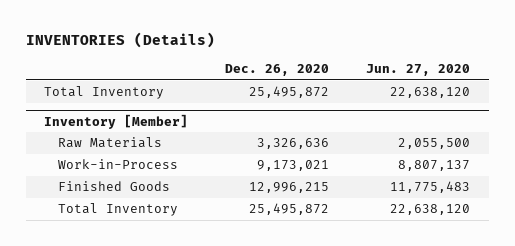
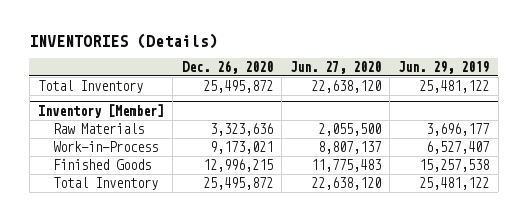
none -> [398,61,490,75] Jun. 29, 2019
[257,138,330,150] 3,326,636 -> [209,123,273,137] 3,323,636

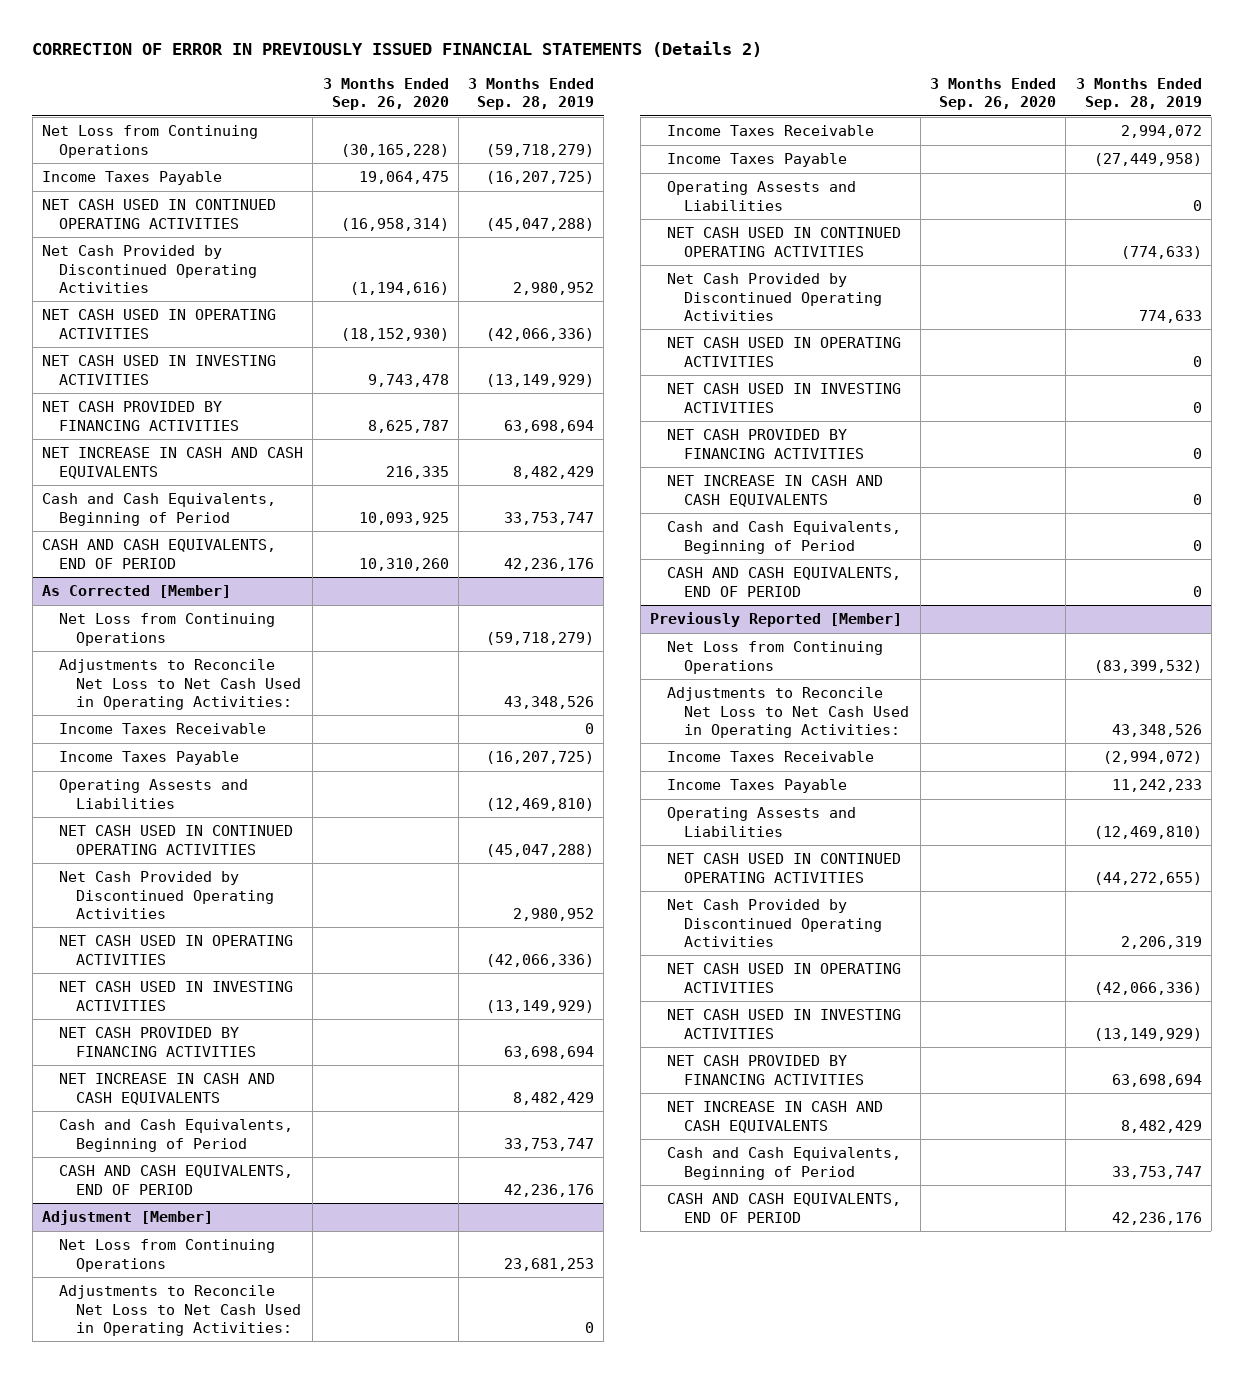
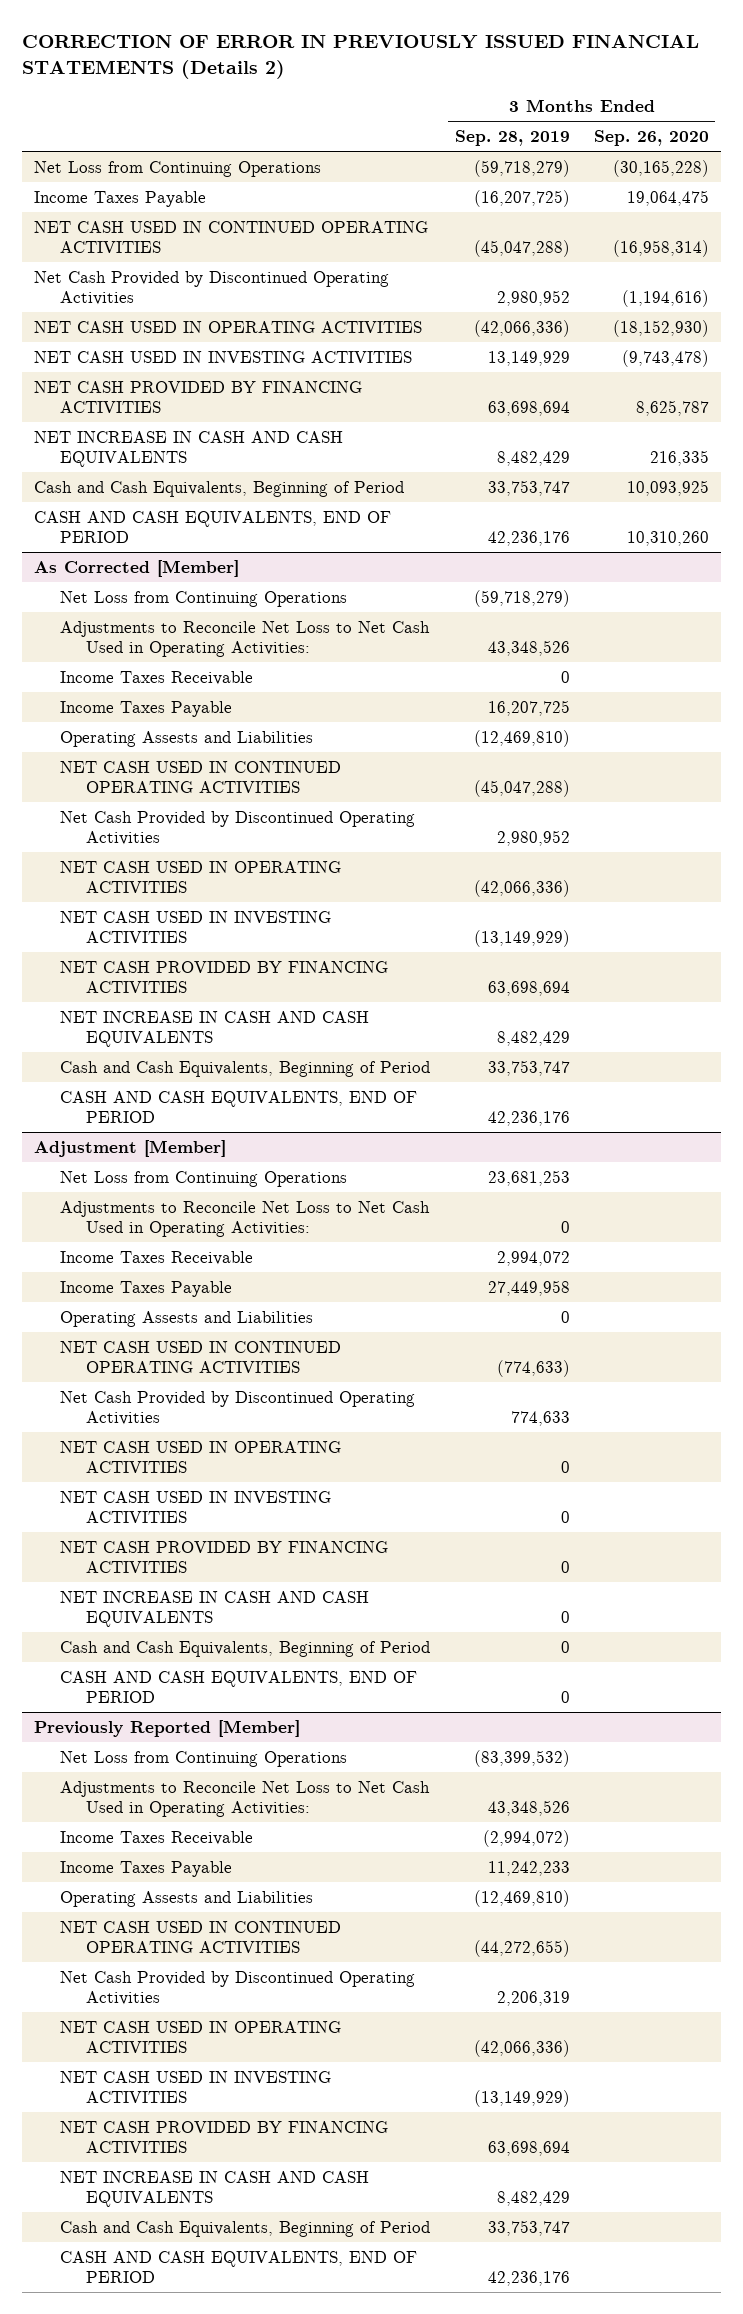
[367,373,449,387] 9,743,478 -> [622,349,710,367] (9,743,478)
[486,373,595,387] (13,149,929) -> [487,350,570,366] 13,149,929
[486,751,595,765] (16,207,725) -> [487,699,570,716] 16,207,725
[1093,153,1202,167] (27,449,958) -> [487,1279,570,1296] 27,449,958

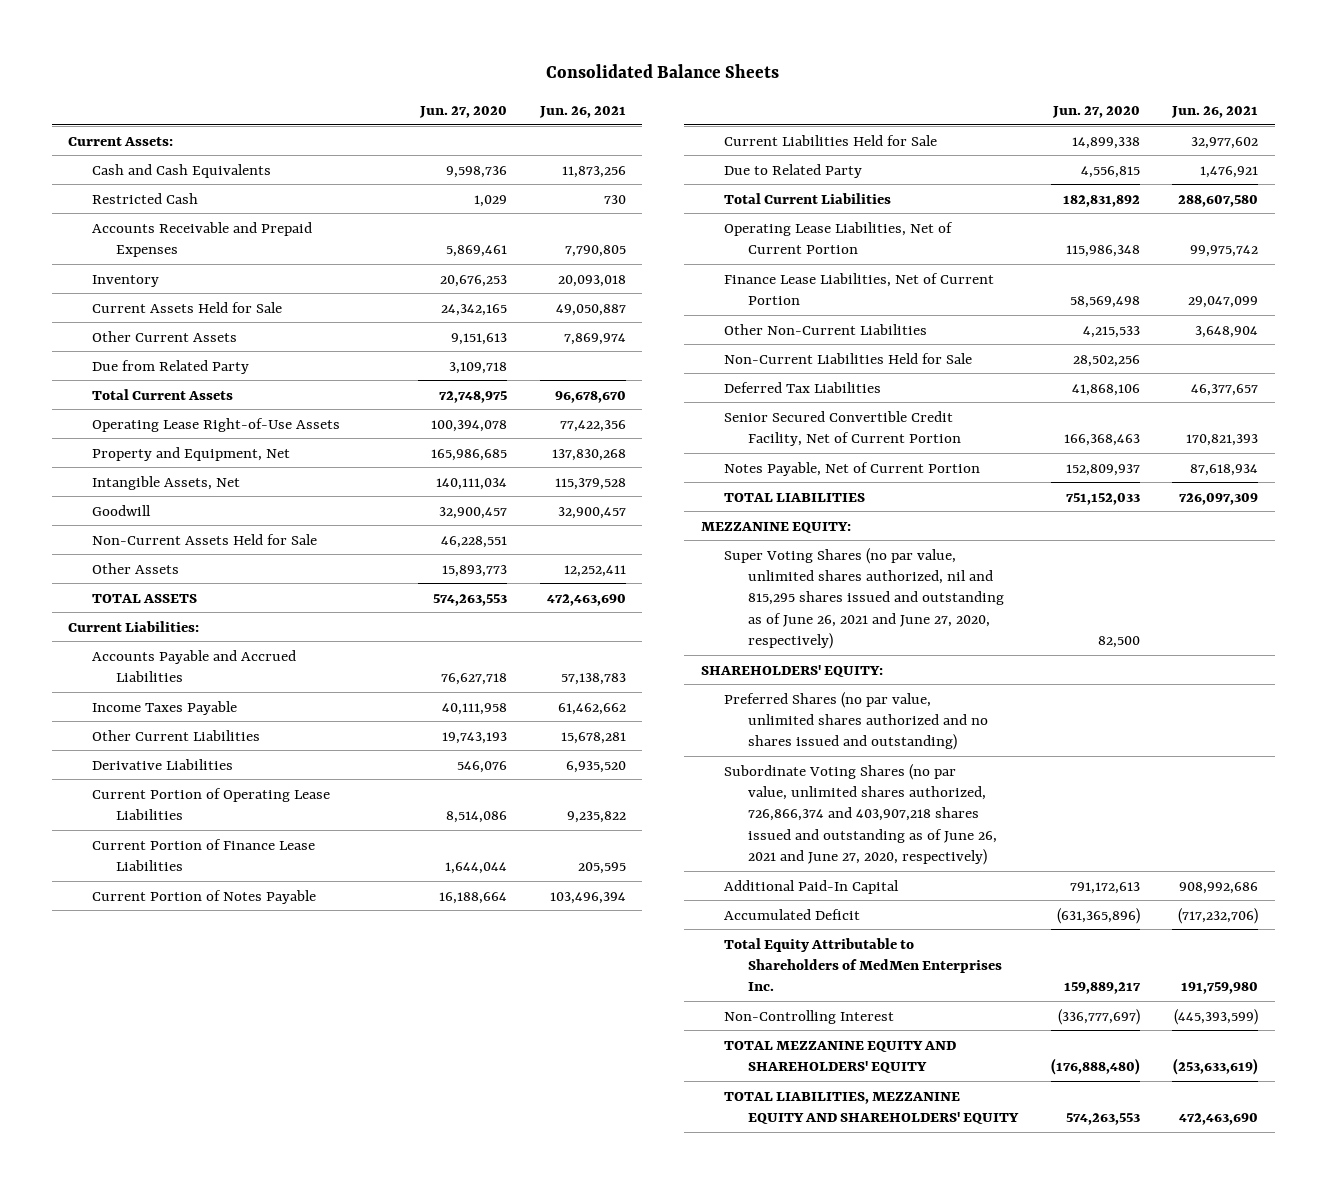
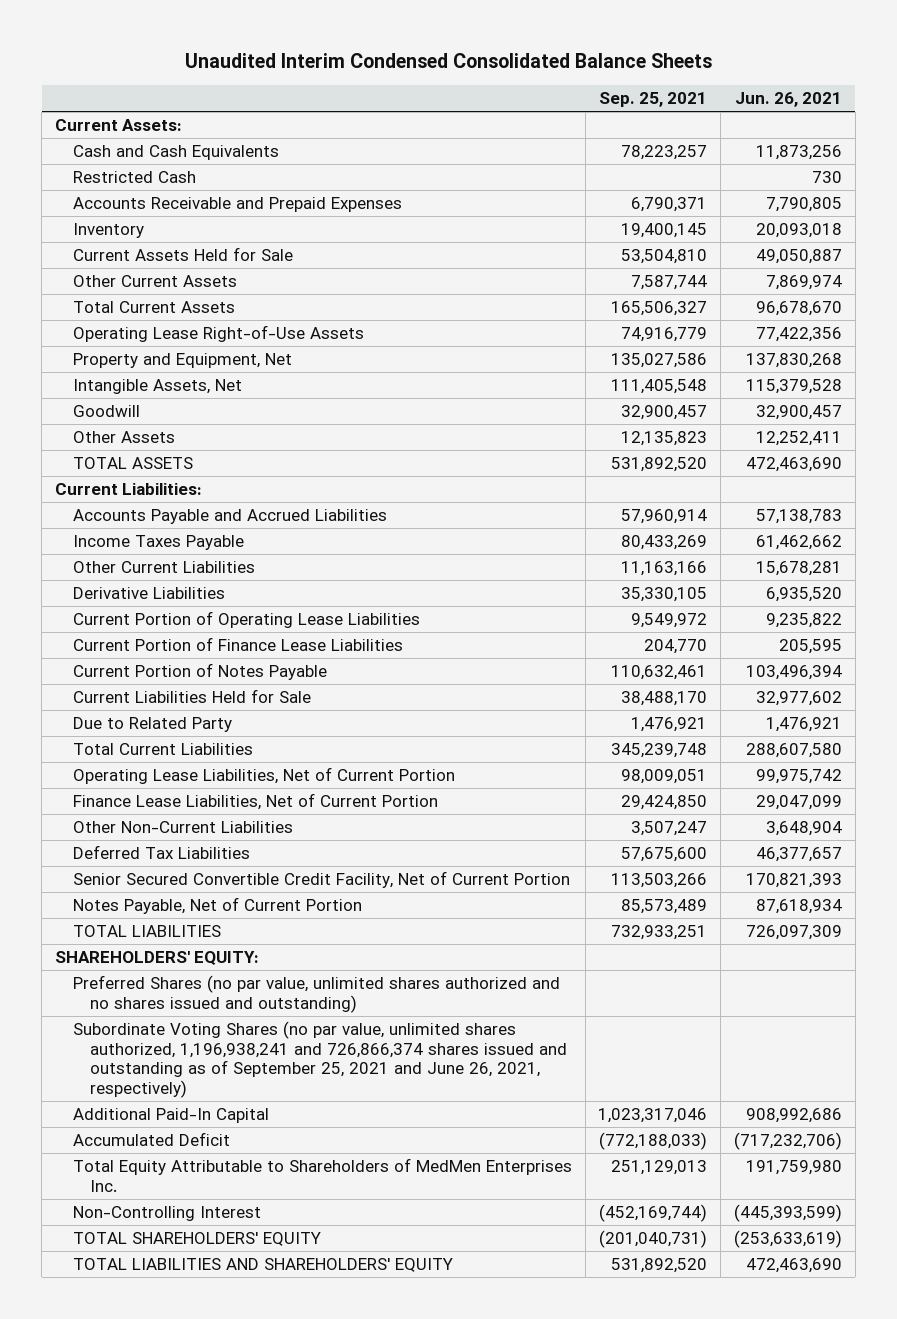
[546,64,780,79] Consolidated Balance Sheets -> [184,52,712,68] Unaudited Interim Condensed Consolidated Balance Sheets
[419,105,508,118] Jun. 27, 2020 -> none
none -> [599,92,708,108] Sep. 25, 2021
[91,359,249,374] Due from Related Party -> none
[91,533,317,545] Non-Current Assets Held for Sale -> none
[724,352,973,364] Non-Current Liabilities Held for Sale -> none
[700,521,851,533] MEZZANINE EQUITY: -> none
[724,547,1005,650] Super Voting Shares (no par value, unlimited shares authorized, nil and 815,295 shares issued and outstanding as of June 26, 2021 and June 27, 2020, respectively) -> none
[724,763,998,866] Subordinate Voting Shares (no par value, unlimited shares authorized, 726,866,374 and 403,907,218 shares issued and outstanding as of June 26, 2021 and June 27, 2020, respectively) -> [72,1021,568,1098] Subordinate Voting Shares (no par value, unlimited shares authorized, 1,196,938,241 and 726,866,374 shares issued and outstanding as of September 25, 2021 and June 26, 2021, respectively)
[724,1040,957,1073] TOTAL MEZZANINE EQUITY AND SHAREHOLDERS' EQUITY -> [72,1232,321,1247] TOTAL SHAREHOLDERS' EQUITY
[724,1091,1020,1124] TOTAL LIABILITIES, MEZZANINE EQUITY AND SHAREHOLDERS' EQUITY -> [72,1258,453,1273] TOTAL LIABILITIES AND SHAREHOLDERS' EQUITY

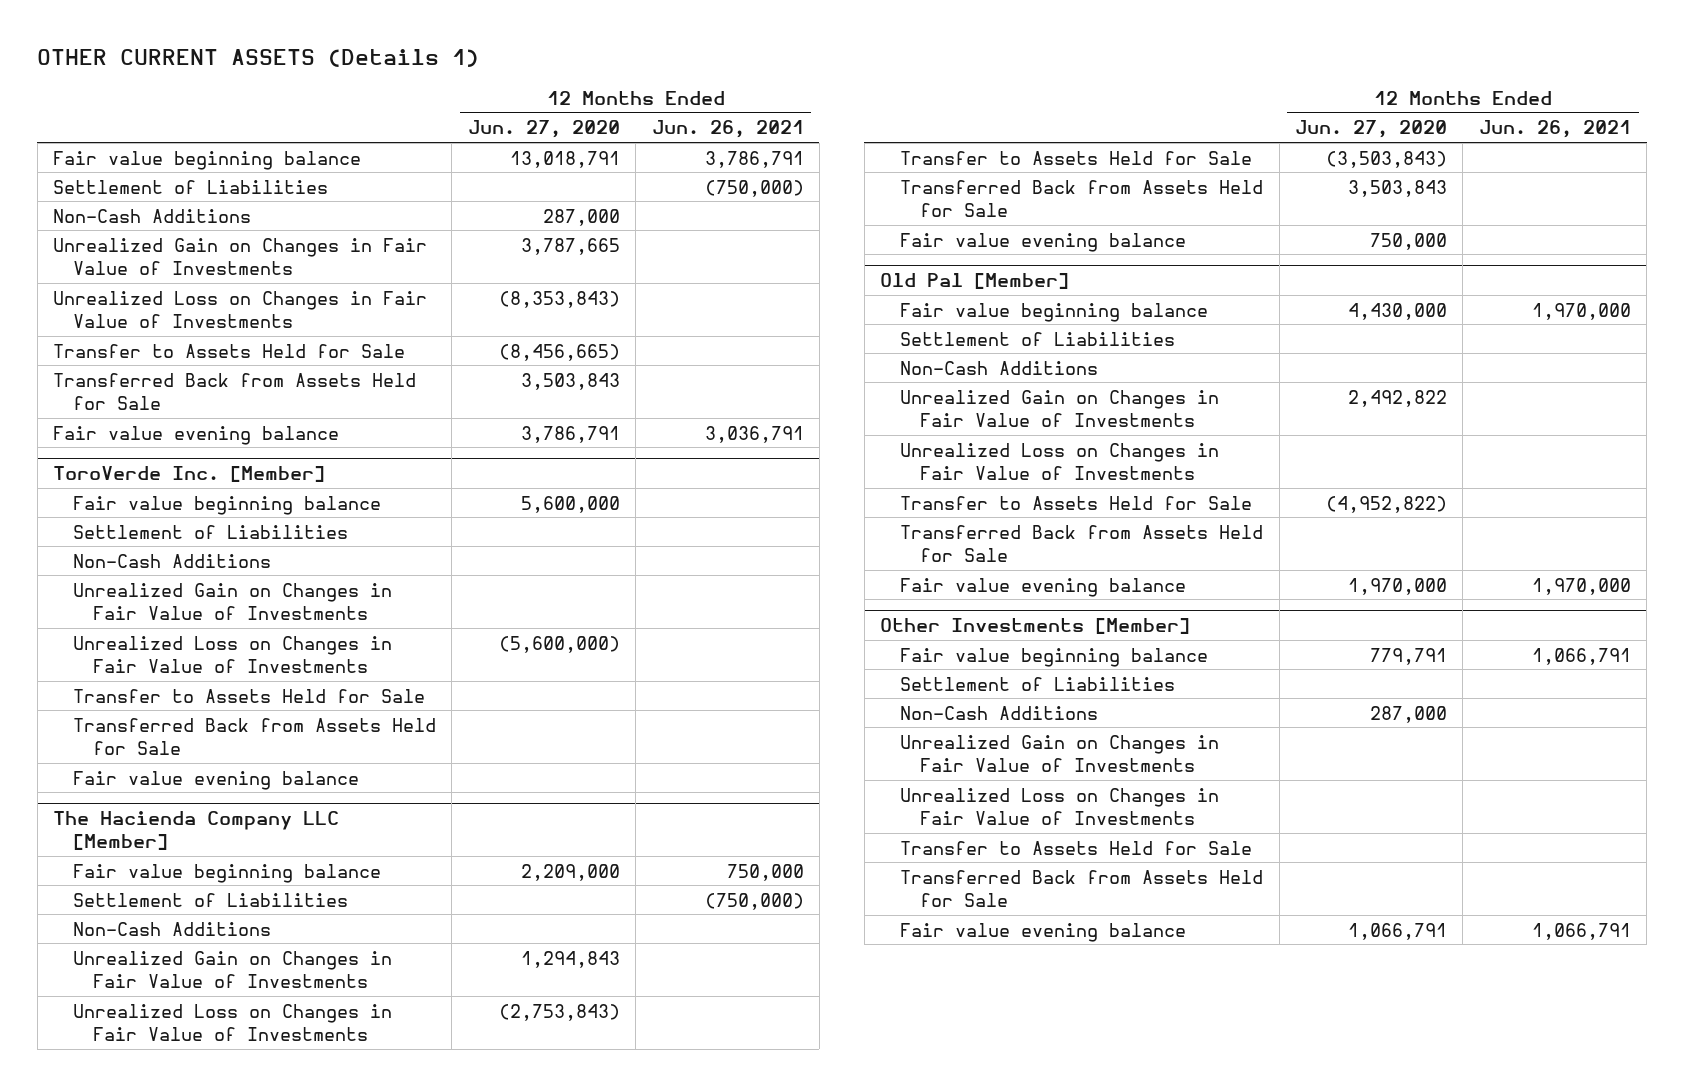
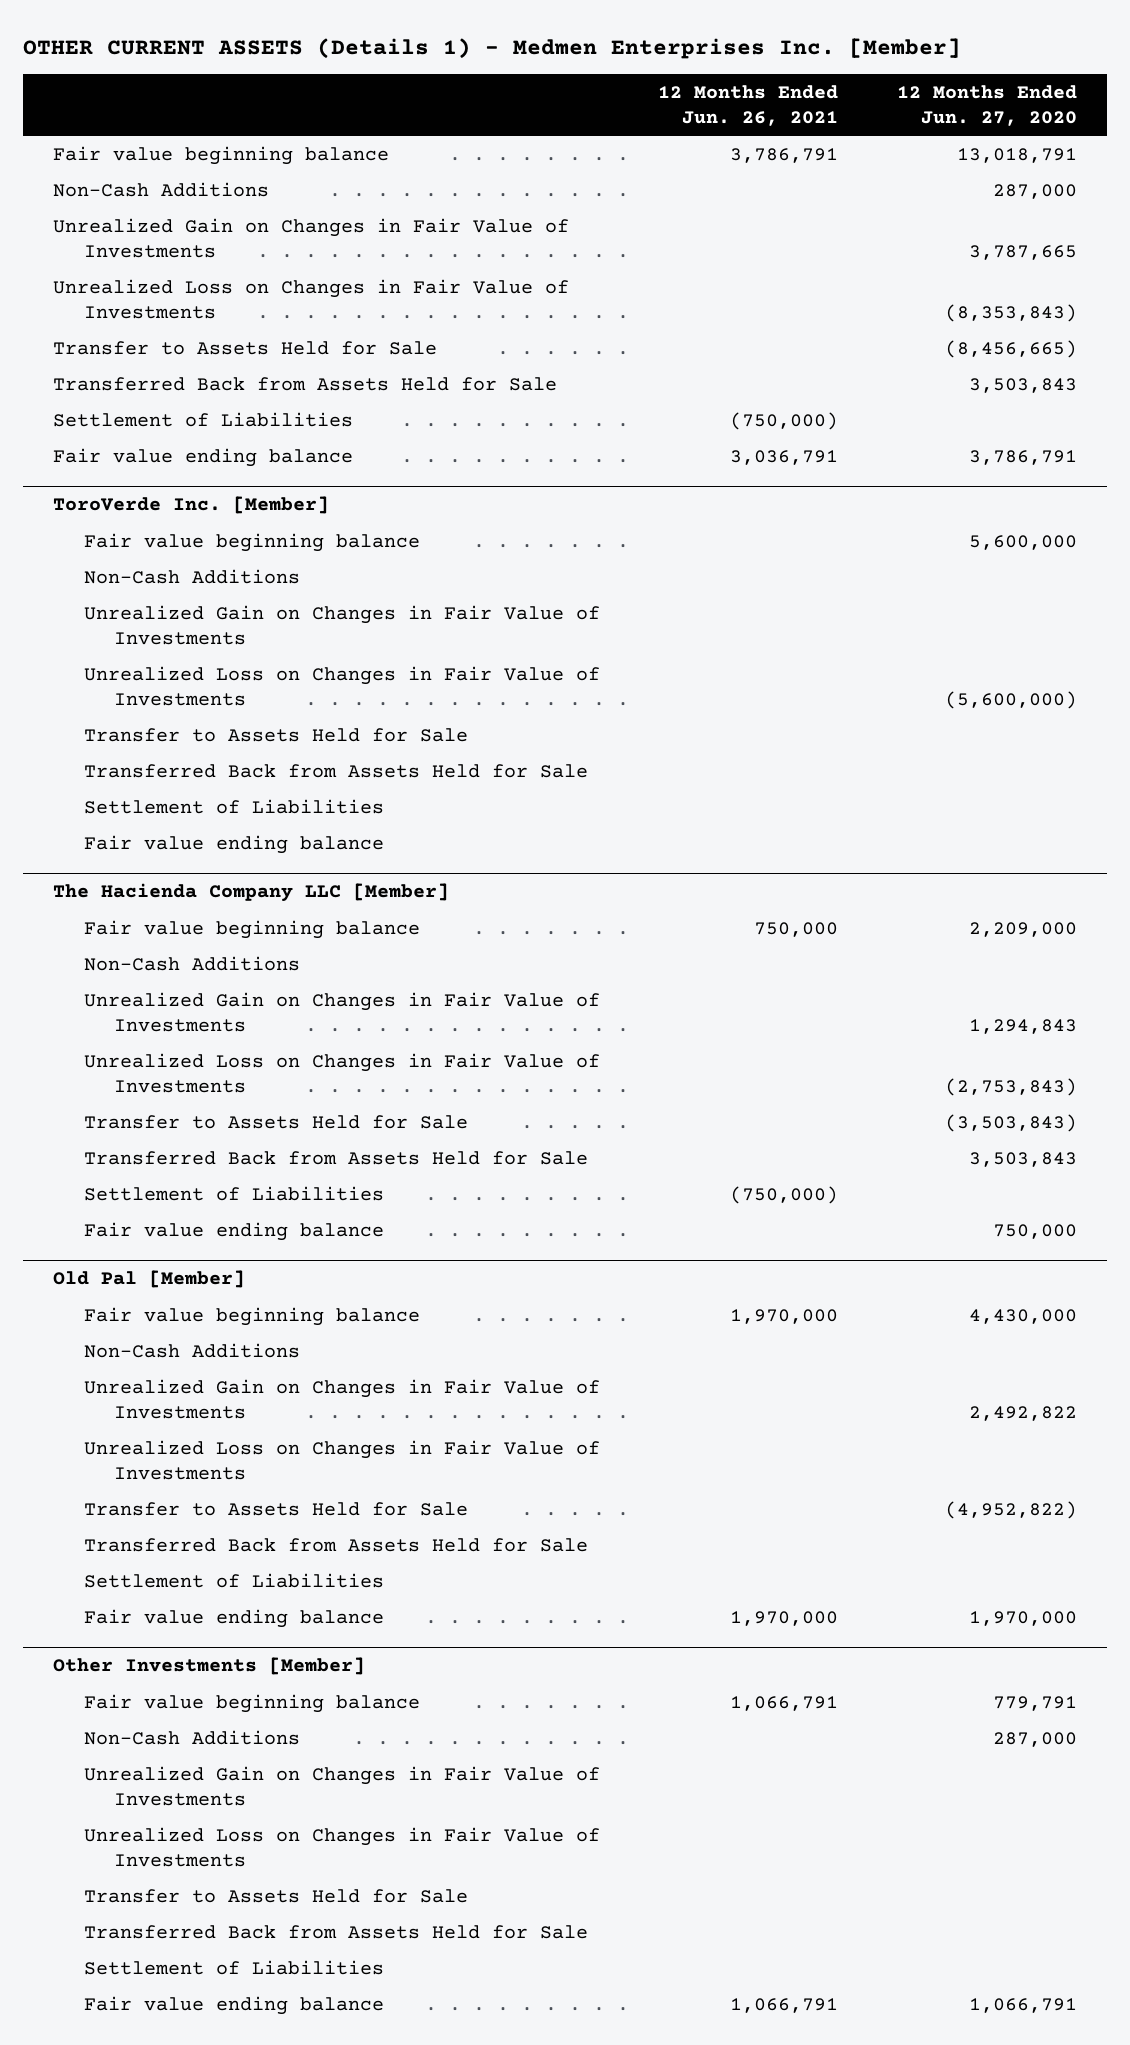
[37,49,480,68] OTHER CURRENT ASSETS (Details 1) -> [23,38,962,60] OTHER CURRENT ASSETS (Details 1) - Medmen Enterprises Inc. [Member]
[53,179,329,194] Settlement of Liabilities -> [52,411,353,427] Settlement of Liabilities
[53,425,340,445] Fair value evening balance -> [52,447,353,467] Fair value ending balance
[73,524,349,539] Settlement of Liabilities -> [83,798,384,814] Settlement of Liabilities
[73,770,360,790] Fair value evening balance -> [83,834,384,854] Fair value ending balance
[73,892,349,907] Settlement of Liabilities -> [83,1185,384,1201] Settlement of Liabilities
[900,232,1187,252] Fair value evening balance -> [83,1221,384,1241] Fair value ending balance
[900,331,1176,346] Settlement of Liabilities -> [83,1572,384,1588] Settlement of Liabilities
[900,577,1187,597] Fair value evening balance -> [83,1608,384,1628] Fair value ending balance
[900,676,1176,691] Settlement of Liabilities -> [83,1959,384,1975] Settlement of Liabilities
[900,922,1187,942] Fair value evening balance -> [83,1995,384,2015] Fair value ending balance

